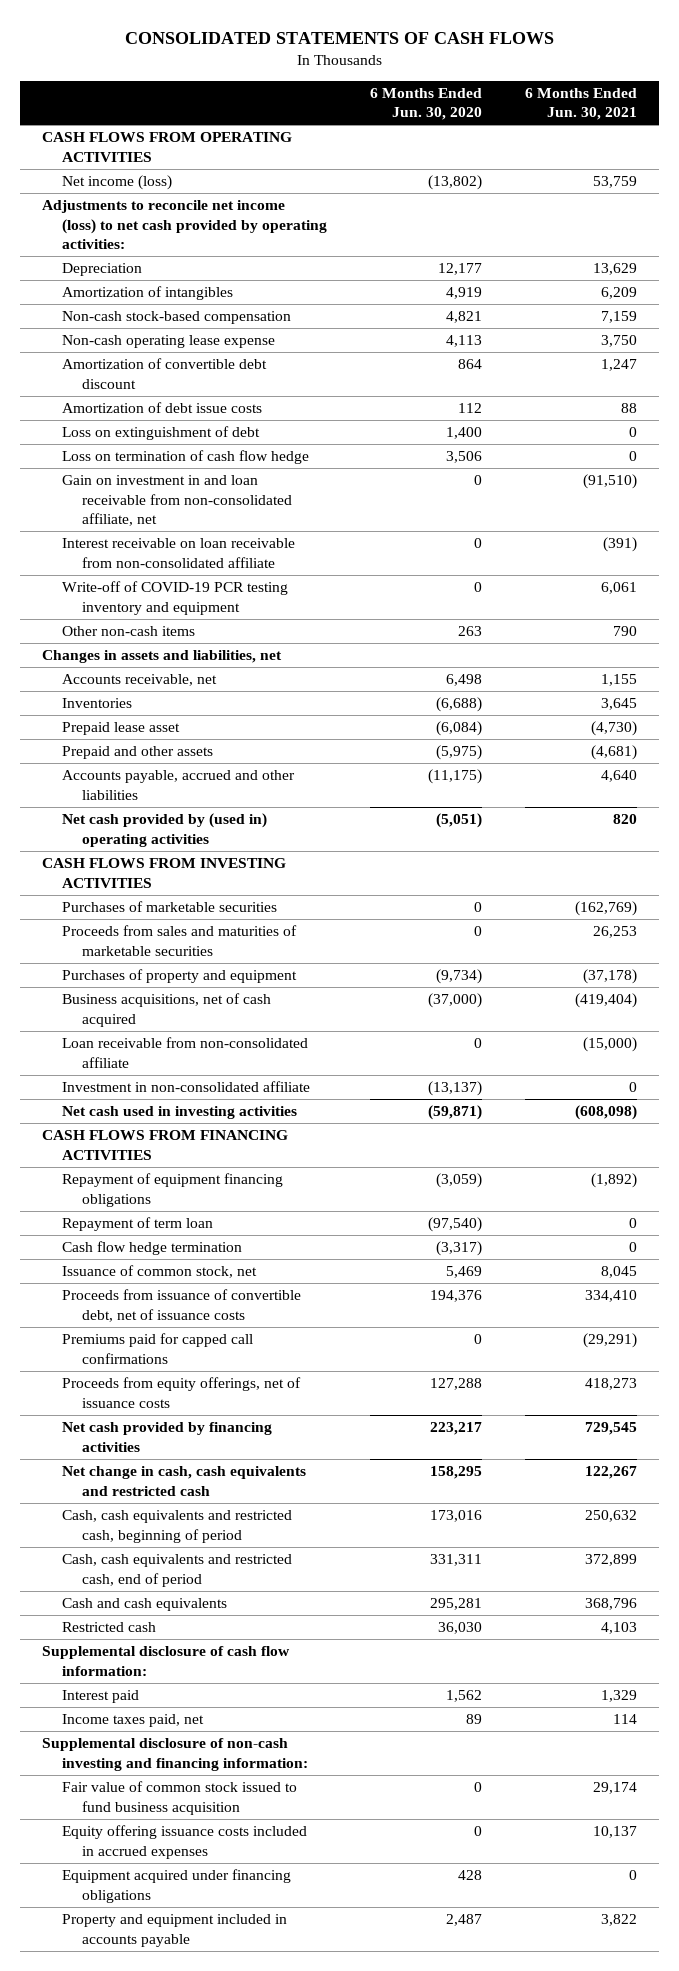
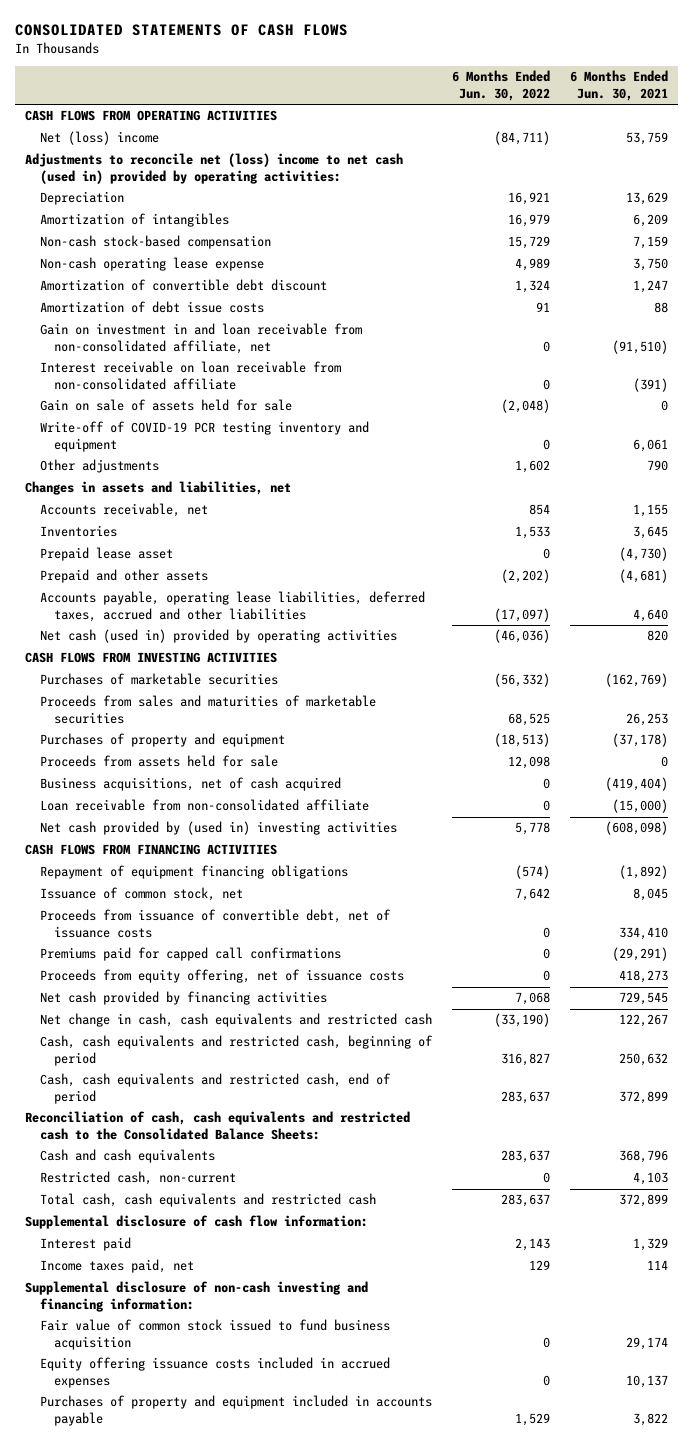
[369,87,482,121] 6 Months Ended Jun. 30, 2020 -> none
none -> [451,70,550,101] 6 Months Ended Jun. 30, 2022
[61,175,172,191] Net income (loss) -> [39,131,159,146] Net (loss) income
[41,200,327,250] Adjustments to reconcile net income (loss) to net cash provided by operating activities: -> [25,153,404,184] Adjustments to reconcile net (loss) income to net cash (used in) provided by operating activities:
[61,426,260,441] Loss on extinguishment of debt -> none
[61,450,309,465] Loss on termination of cash flow hedge -> none
none -> [39,399,292,412] Gain on sale of assets held for sale
[61,626,195,637] Other non-cash items -> [39,459,159,474] Other adjustments
[61,770,295,800] Accounts payable, accrued and other liabilities -> [39,591,425,622] Accounts payable, operating lease liabilities, deferred taxes, accrued and other liabilities
[61,813,267,847] Net cash provided by (used in) operating activities -> [39,629,397,644] Net cash (used in) provided by operating activities
none -> [39,755,278,768] Proceeds from assets held for sale
[61,1081,310,1093] Investment in non-consolidated affiliate -> none
[61,1106,297,1120] Net cash used in investing activities -> [39,821,397,836] Net cash provided by (used in) investing activities
[61,1217,213,1232] Repayment of term loan -> none
[61,1241,242,1256] Cash flow hedge termination -> none
[61,1377,301,1408] Proceeds from equity offerings, net of issuance costs -> [39,969,404,984] Proceeds from equity offering, net of issuance costs
none -> [25,1111,411,1140] Reconciliation of cash, cash equivalents and restricted cash to the Consolidated Balance Sheets:
[61,1622,156,1633] Restricted cash -> [39,1171,236,1186] Restricted cash, non-current
none -> [39,1193,376,1208] Total cash, cash equivalents and restricted cash
[61,1869,291,1903] Equipment acquired under financing obligations -> none
[61,1914,287,1947] Property and equipment included in accounts payable -> [39,1395,432,1426] Purchases of property and equipment included in accounts payable

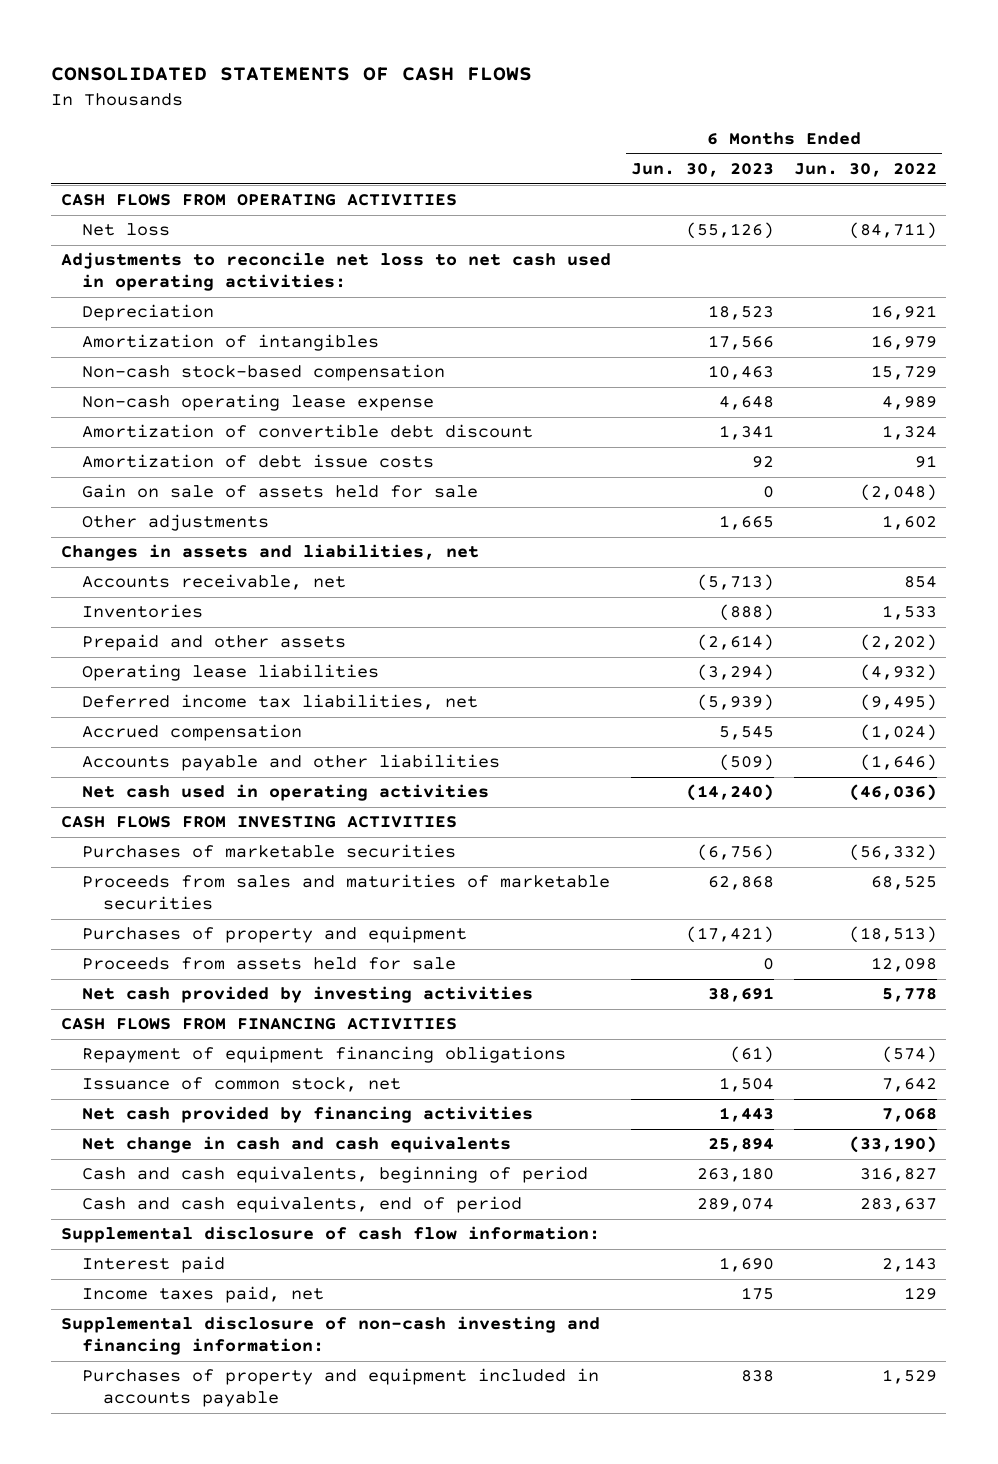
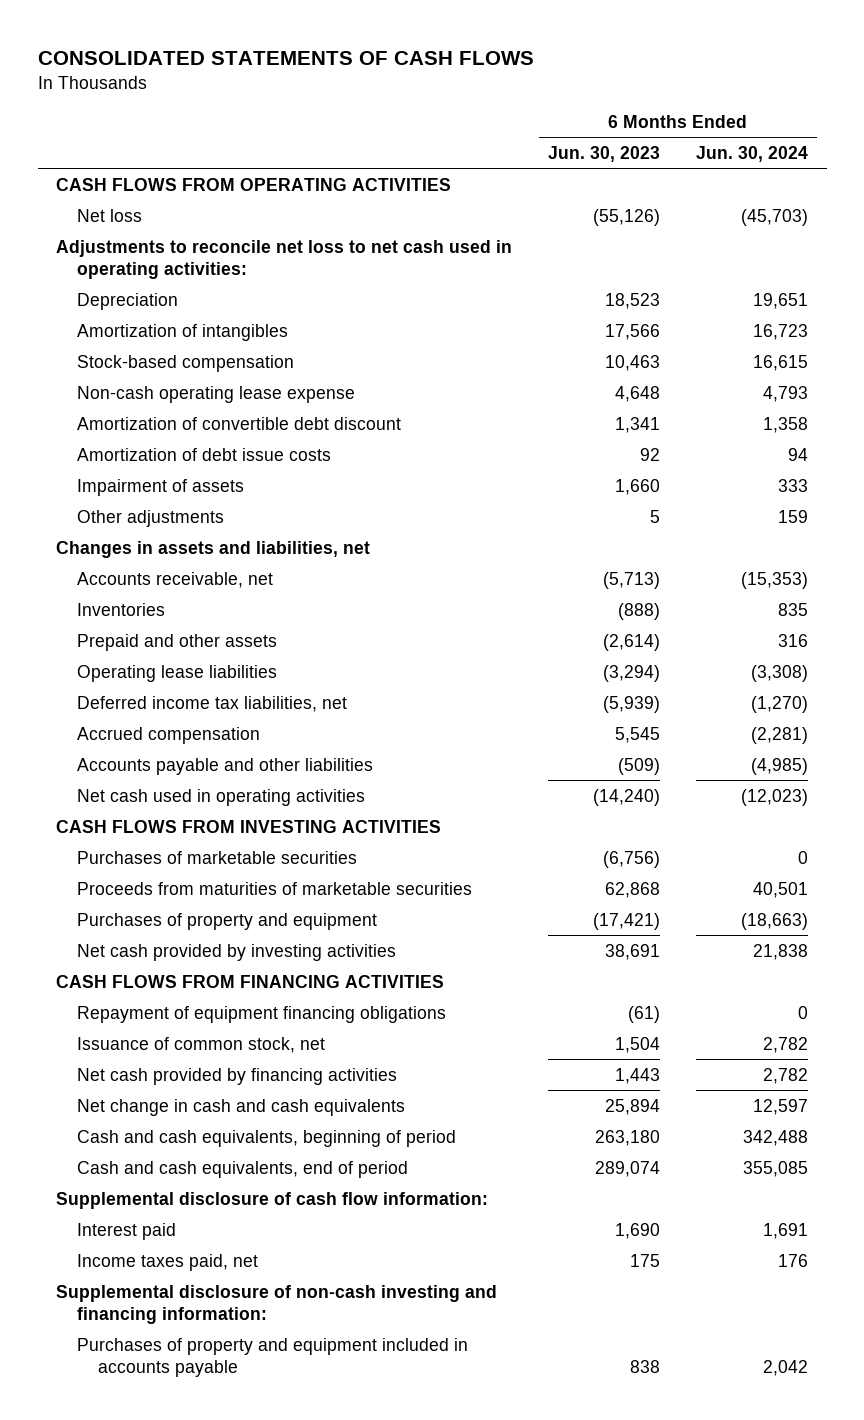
[793,163,937,178] Jun. 30, 2022 -> none
none -> [696,145,809,162] Jun. 30, 2024
[81,364,445,382] Non-cash stock-based compensation -> [77,354,295,372] Stock-based compensation
[81,484,478,499] Gain on sale of assets held for sale -> none
none -> [77,478,245,496] Impairment of assets
[718,515,774,531] 1,665 -> [650,509,661,523] 5
[81,874,610,911] Proceeds from sales and maturities of marketable securities -> [77,881,473,895] Proceeds from maturities of marketable securities
[81,957,456,971] Proceeds from assets held for sale -> none

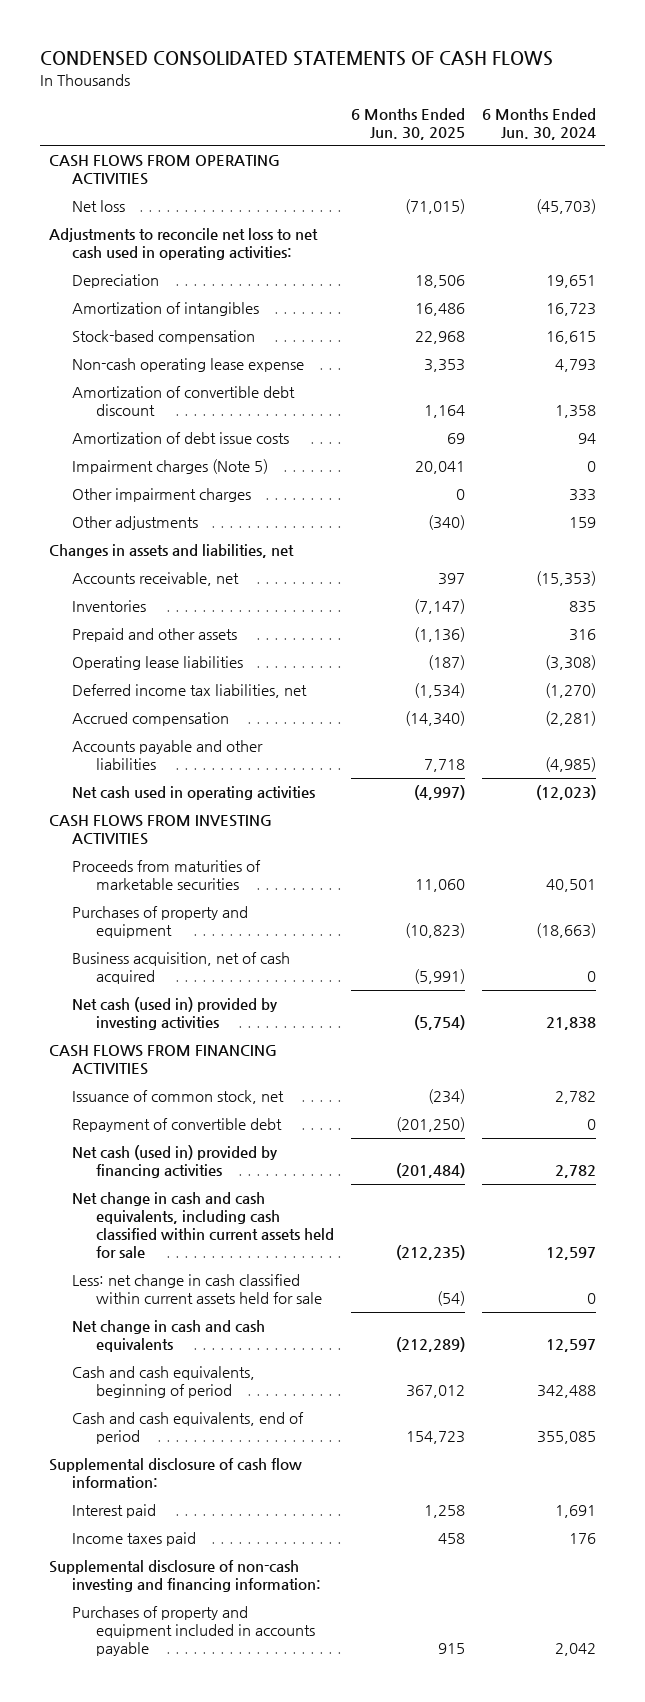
[37,51,534,66] CONSOLIDATED STATEMENTS OF CASH FLOWS -> [40,51,554,67] CONDENSED CONSOLIDATED STATEMENTS OF CASH FLOWS
[548,145,661,162] Jun. 30, 2023 -> none
none -> [351,107,466,140] 6 Months Ended Jun. 30, 2025
none -> [72,459,269,475] Impairment charges (Note 5)
[77,478,245,496] Impairment of assets -> [72,488,252,503] Other impairment charges
[77,850,358,864] Purchases of marketable securities -> none
none -> [72,952,291,985] Business acquisition, net of cash acquired
[77,943,397,961] Net cash provided by investing activities -> [72,997,279,1031] Net cash (used in) provided by investing activities
[77,1005,447,1023] Repayment of equipment financing obligations -> none
none -> [72,1118,283,1133] Repayment of convertible debt
[77,1067,398,1085] Net cash provided by financing activities -> [72,1145,279,1179] Net cash (used in) provided by financing activities
none -> [72,1192,334,1259] Net change in cash and cash equivalents, including cash classified within current assets held for sale
none -> [72,1274,322,1305] Less: net change in cash classified within current assets held for sale
[77,1253,259,1271] Income taxes paid, net -> [72,1532,197,1547] Income taxes paid

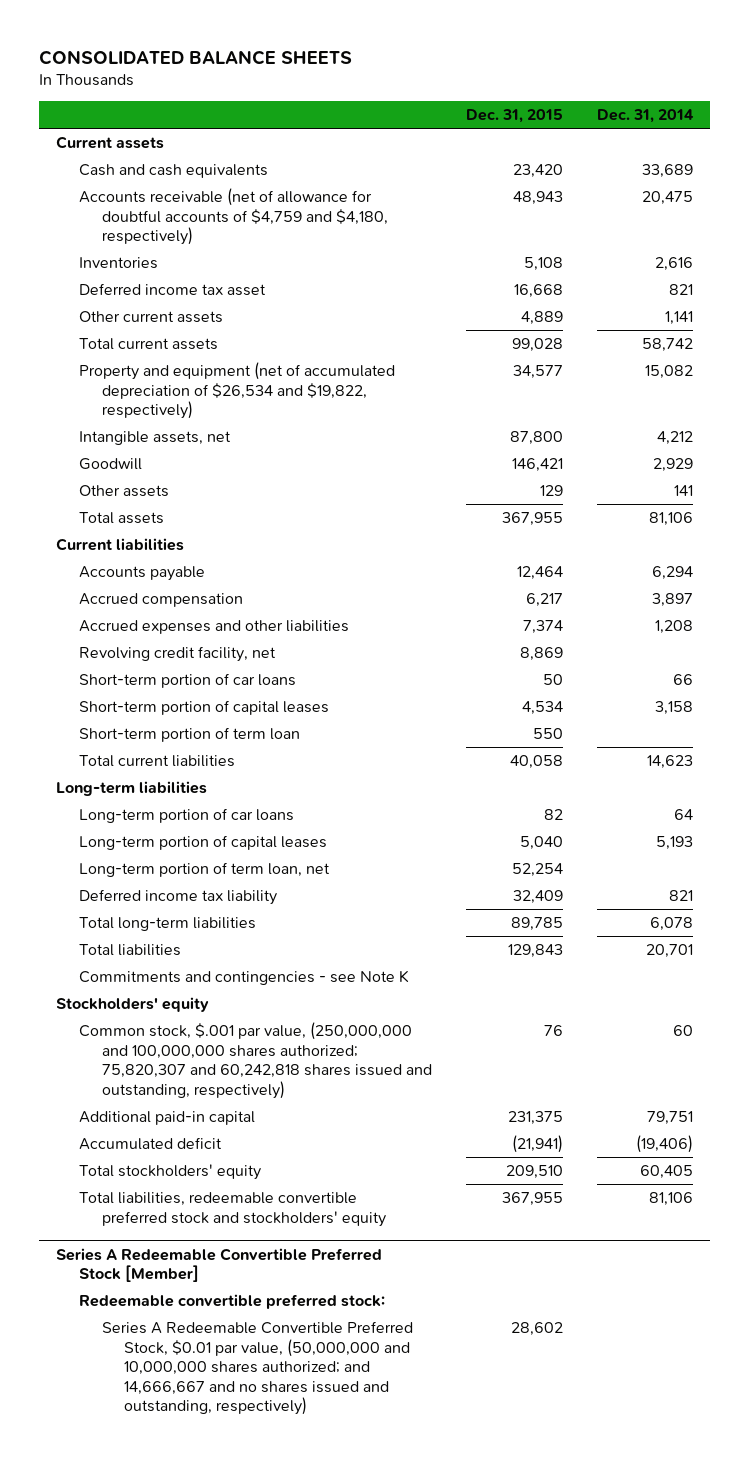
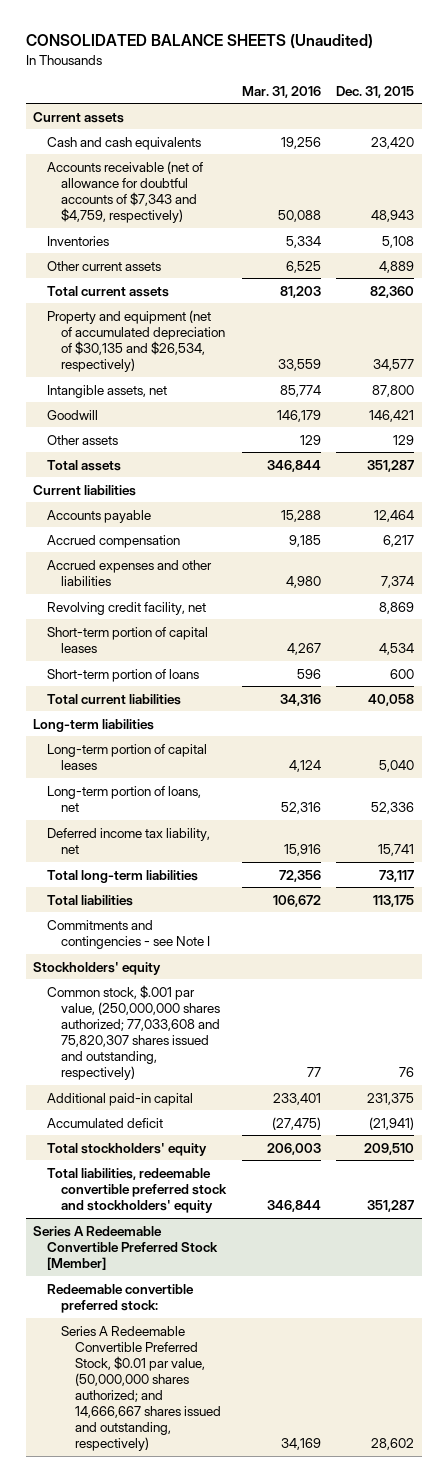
[39,49,353,65] CONSOLIDATED BALANCE SHEETS -> [25,34,373,50] CONSOLIDATED BALANCE SHEETS (Unaudited)
[596,109,694,124] Dec. 31, 2014 -> none
none -> [241,85,321,98] Mar. 31, 2016
[78,187,388,246] Accounts receivable (net of allowance for doubtful accounts of $4,759 and $4,180, respectively) -> [47,160,204,223] Accounts receivable (net of allowance for doubtful accounts of $7,343 and $4,759, respectively)
[78,282,266,296] Deferred income tax asset -> none
[511,337,563,352] 99,028 -> [370,285,415,298] 82,360
[78,361,395,420] Property and equipment (net of accumulated depreciation of $26,534 and $19,822, respectively) -> [47,309,225,372] Property and equipment (net of accumulated depreciation of $30,135 and $26,534, respectively)
[501,511,563,526] 367,955 -> [367,459,415,472] 351,287
[78,672,296,688] Short-term portion of car loans -> none
[78,726,300,742] Short-term portion of term loan -> [47,668,200,682] Short-term portion of loans
[532,727,563,739] 550 -> [390,668,415,679] 600
[78,807,294,823] Long-term portion of car loans -> none
[78,861,330,877] Long-term portion of term loan, net -> [47,785,202,812] Long-term portion of loans, net
[511,862,563,877] 52,254 -> [371,801,415,814] 52,336
[78,888,277,905] Deferred income tax liability -> [47,827,211,854] Deferred income tax liability, net
[512,889,563,904] 32,409 -> [378,843,415,856] 15,741
[510,916,563,931] 89,785 -> [379,869,415,882] 73,117
[507,943,563,958] 129,843 -> [373,894,415,907] 113,175
[78,969,409,985] Commitments and contingencies - see Note K -> [47,919,210,949] Commitments and contingencies - see Note I
[78,1021,432,1099] Common stock, $.001 par value, (250,000,000 and 100,000,000 shares authorized; 75,820,307 and 60,242,818 shares issued and outstanding, respectively) -> [47,984,220,1080] Common stock, $.001 par value, (250,000,000 shares authorized; 77,033,608 and 75,820,307 shares issued and outstanding, respectively)
[501,1191,563,1206] 367,955 -> [367,1199,415,1212] 351,287
[101,1320,413,1416] Series A Redeemable Convertible Preferred Stock, $0.01 par value, (50,000,000 and 10,000,000 shares authorized; and 14,666,667 and no shares issued and outstanding, respectively) -> [60,1325,221,1451] Series A Redeemable Convertible Preferred Stock, $0.01 par value, (50,000,000 shares authorized; and 14,666,667 shares issued and outstanding, respectively)

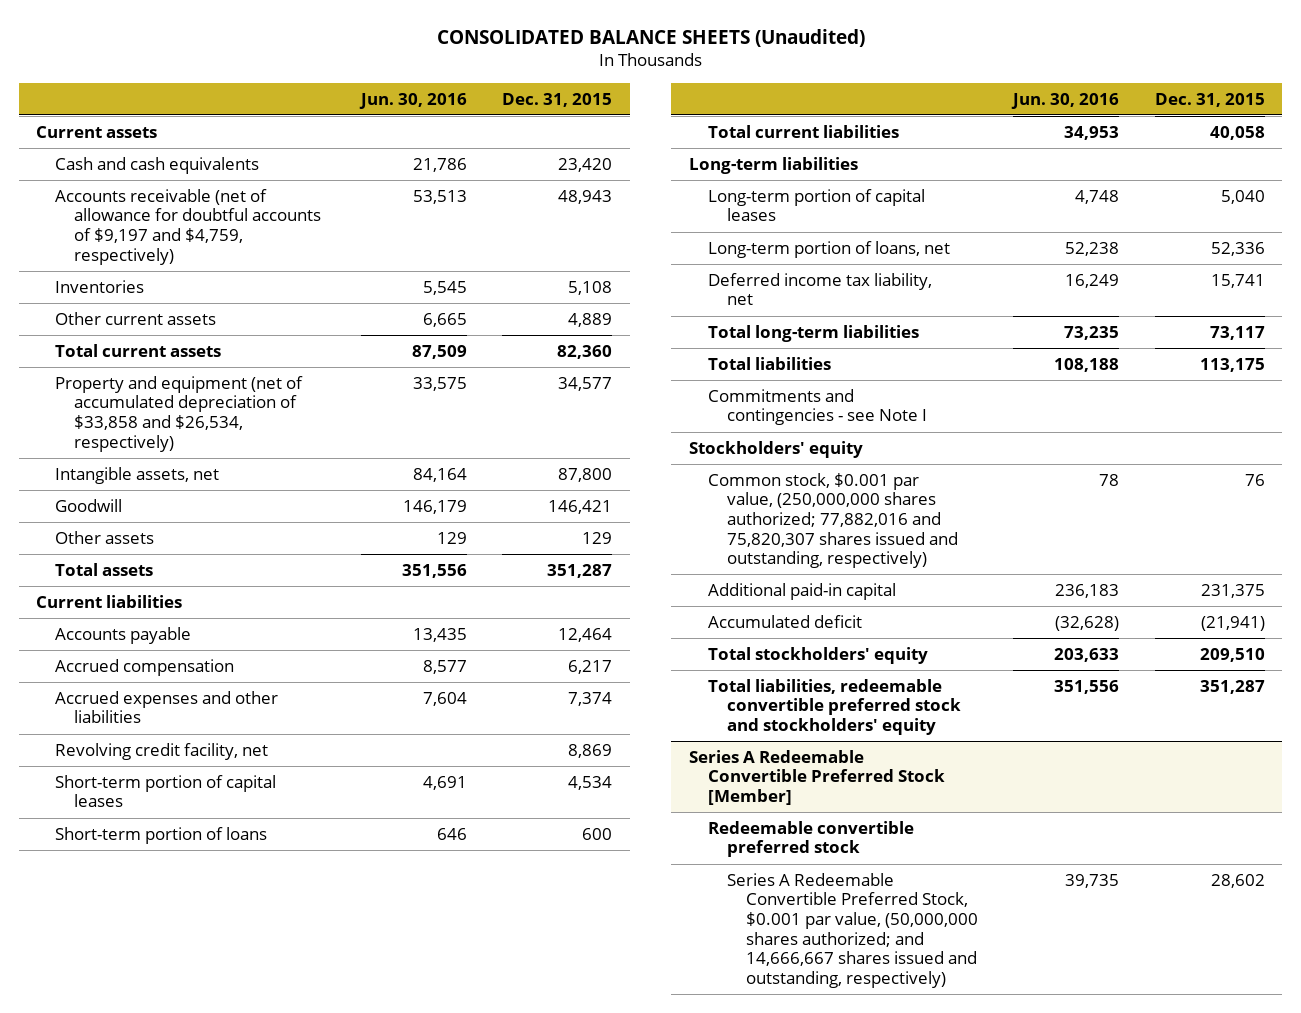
[241,85,321,98] Mar. 31, 2016 -> none
none -> [358,92,467,109] Jun. 30, 2016
[47,160,204,223] Accounts receivable (net of allowance for doubtful accounts of $7,343 and $4,759, respectively) -> [55,188,322,265] Accounts receivable (net of allowance for doubtful accounts of $9,197 and $4,759, respectively)
[47,309,225,372] Property and equipment (net of accumulated depreciation of $30,135 and $26,534, respectively) -> [55,375,304,452] Property and equipment (net of accumulated depreciation of $33,858 and $26,534, respectively)
[47,984,220,1080] Common stock, $.001 par value, (250,000,000 shares authorized; 77,033,608 and 75,820,307 shares issued and outstanding, respectively) -> [707,472,958,569] Common stock, $0.001 par value, (250,000,000 shares authorized; 77,882,016 and 75,820,307 shares issued and outstanding, respectively)
[47,1283,195,1313] Redeemable convertible preferred stock: -> [707,820,914,858] Redeemable convertible preferred stock
[60,1325,221,1451] Series A Redeemable Convertible Preferred Stock, $0.01 par value, (50,000,000 shares authorized; and 14,666,667 shares issued and outstanding, respectively) -> [726,872,978,988] Series A Redeemable Convertible Preferred Stock, $0.001 par value, (50,000,000 shares authorized; and 14,666,667 shares issued and outstanding, respectively)

